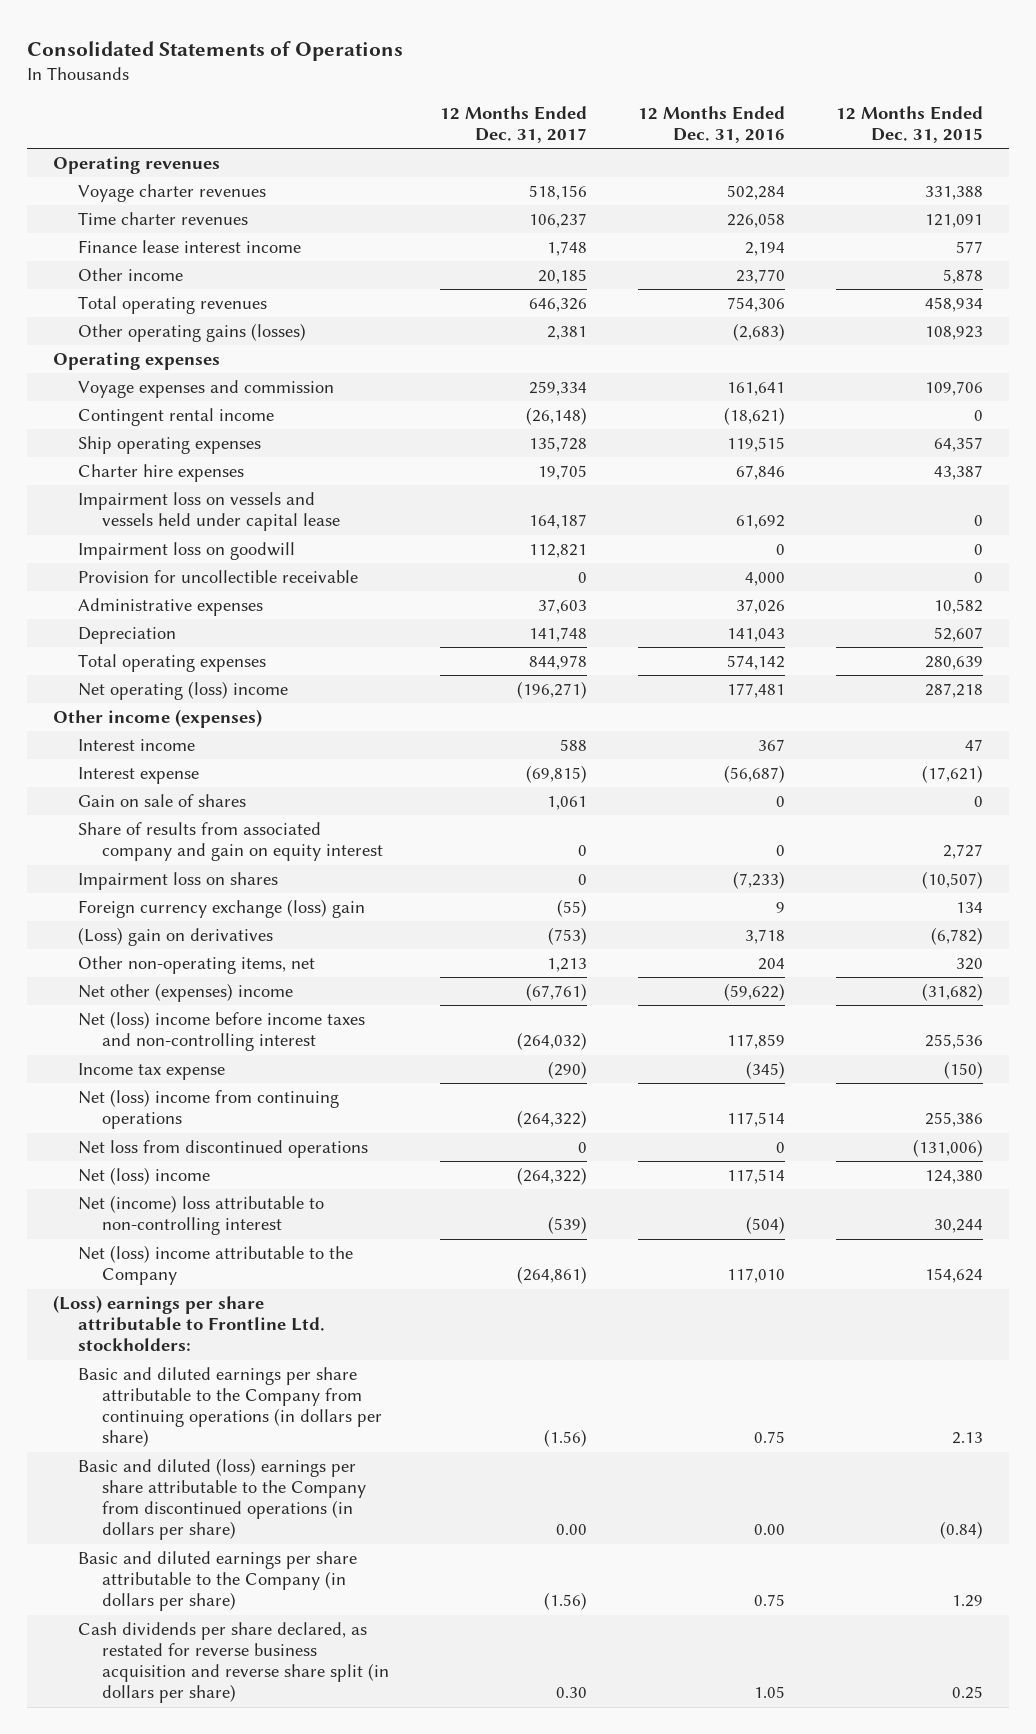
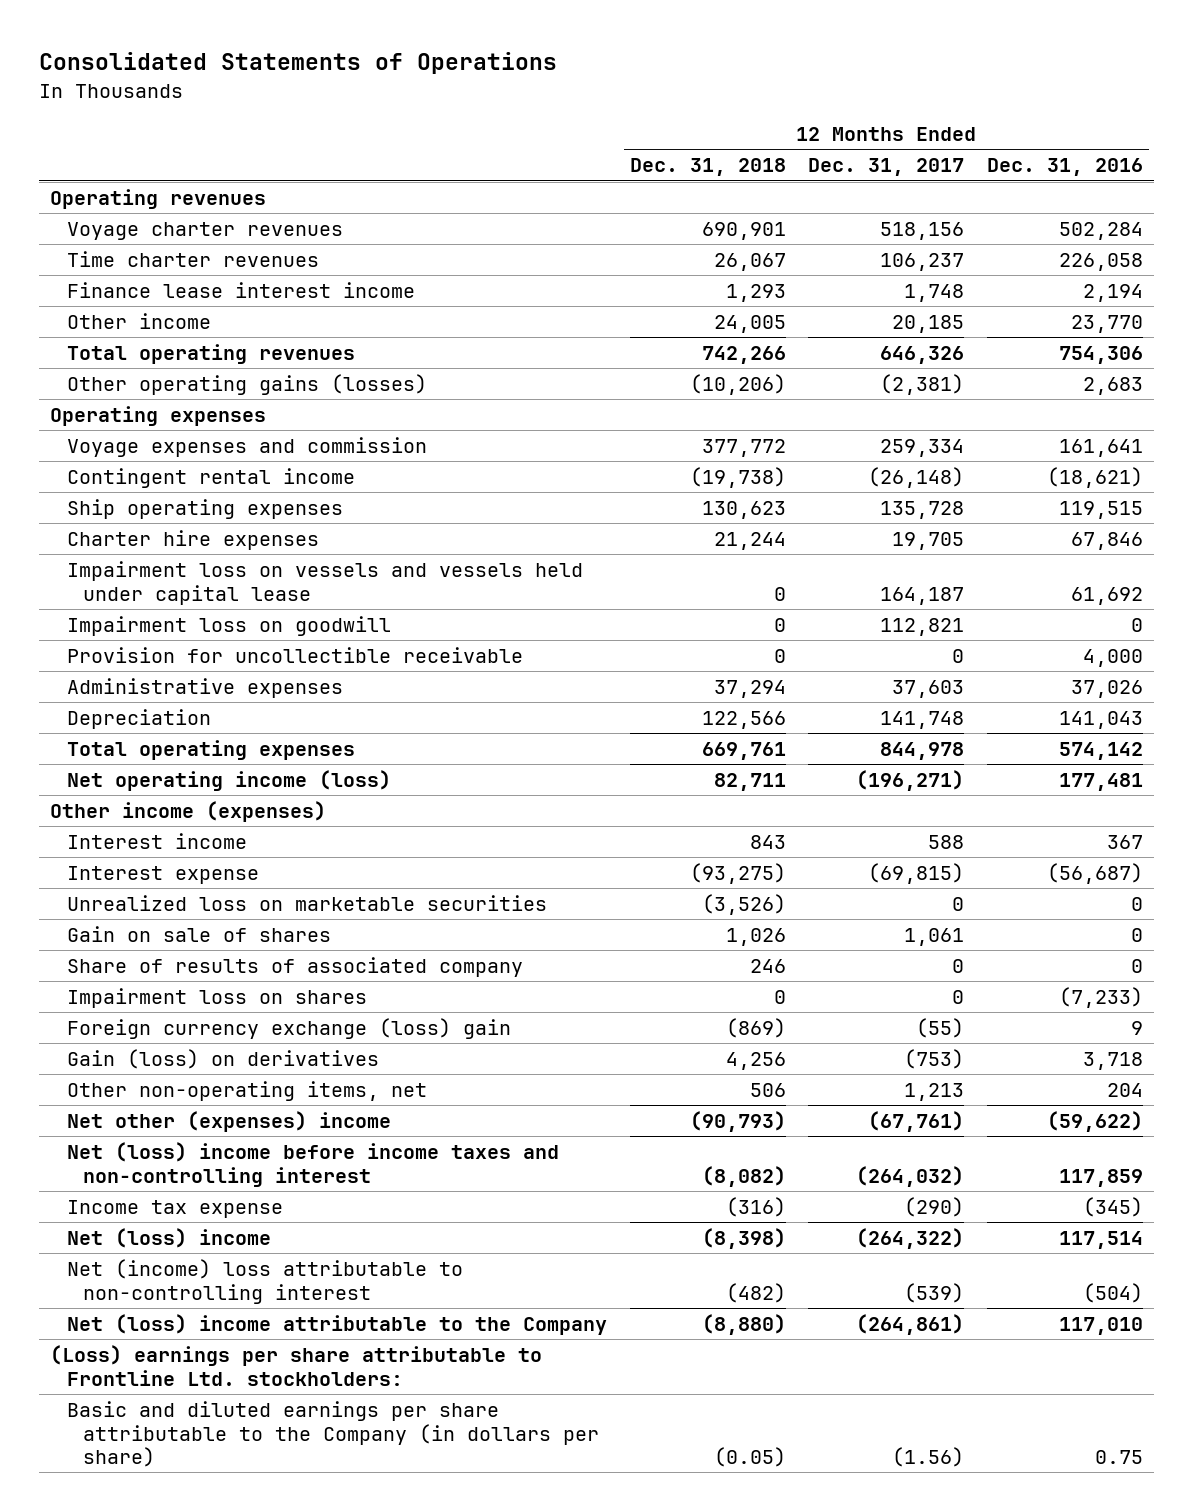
[836,105,984,143] 12 Months Ended Dec. 31, 2015 -> none
none -> [629,158,786,177] Dec. 31, 2018
[547,326,588,341] 2,381 -> [880,374,965,396] (2,381)
[733,323,786,342] (2,683) -> [1083,377,1144,396] 2,683
[77,681,288,701] Net operating (loss) income -> [66,770,391,792] Net operating income (loss)
none -> [66,895,547,912] Unrealized loss on marketable securities
[77,822,384,862] Share of results from associated company and gain on equity interest -> [66,957,523,978] Share of results of associated company
[77,927,273,947] (Loss) gain on derivatives -> [66,1049,379,1070] Gain (loss) on derivatives
[77,1089,339,1130] Net (loss) income from continuing operations -> none
[77,1140,368,1159] Net loss from discontinued operations -> none
[77,1367,383,1448] Basic and diluted earnings per share attributable to the Company from continuing operations (in dollars per share) -> none
[77,1458,367,1541] Basic and diluted (loss) earnings per share attributable to the Company from discontinued operations (in dollars per share) -> none
[77,1622,390,1704] Cash dividends per share declared, as restated for reverse business acquisition and reverse share split (in dollars per share) -> none

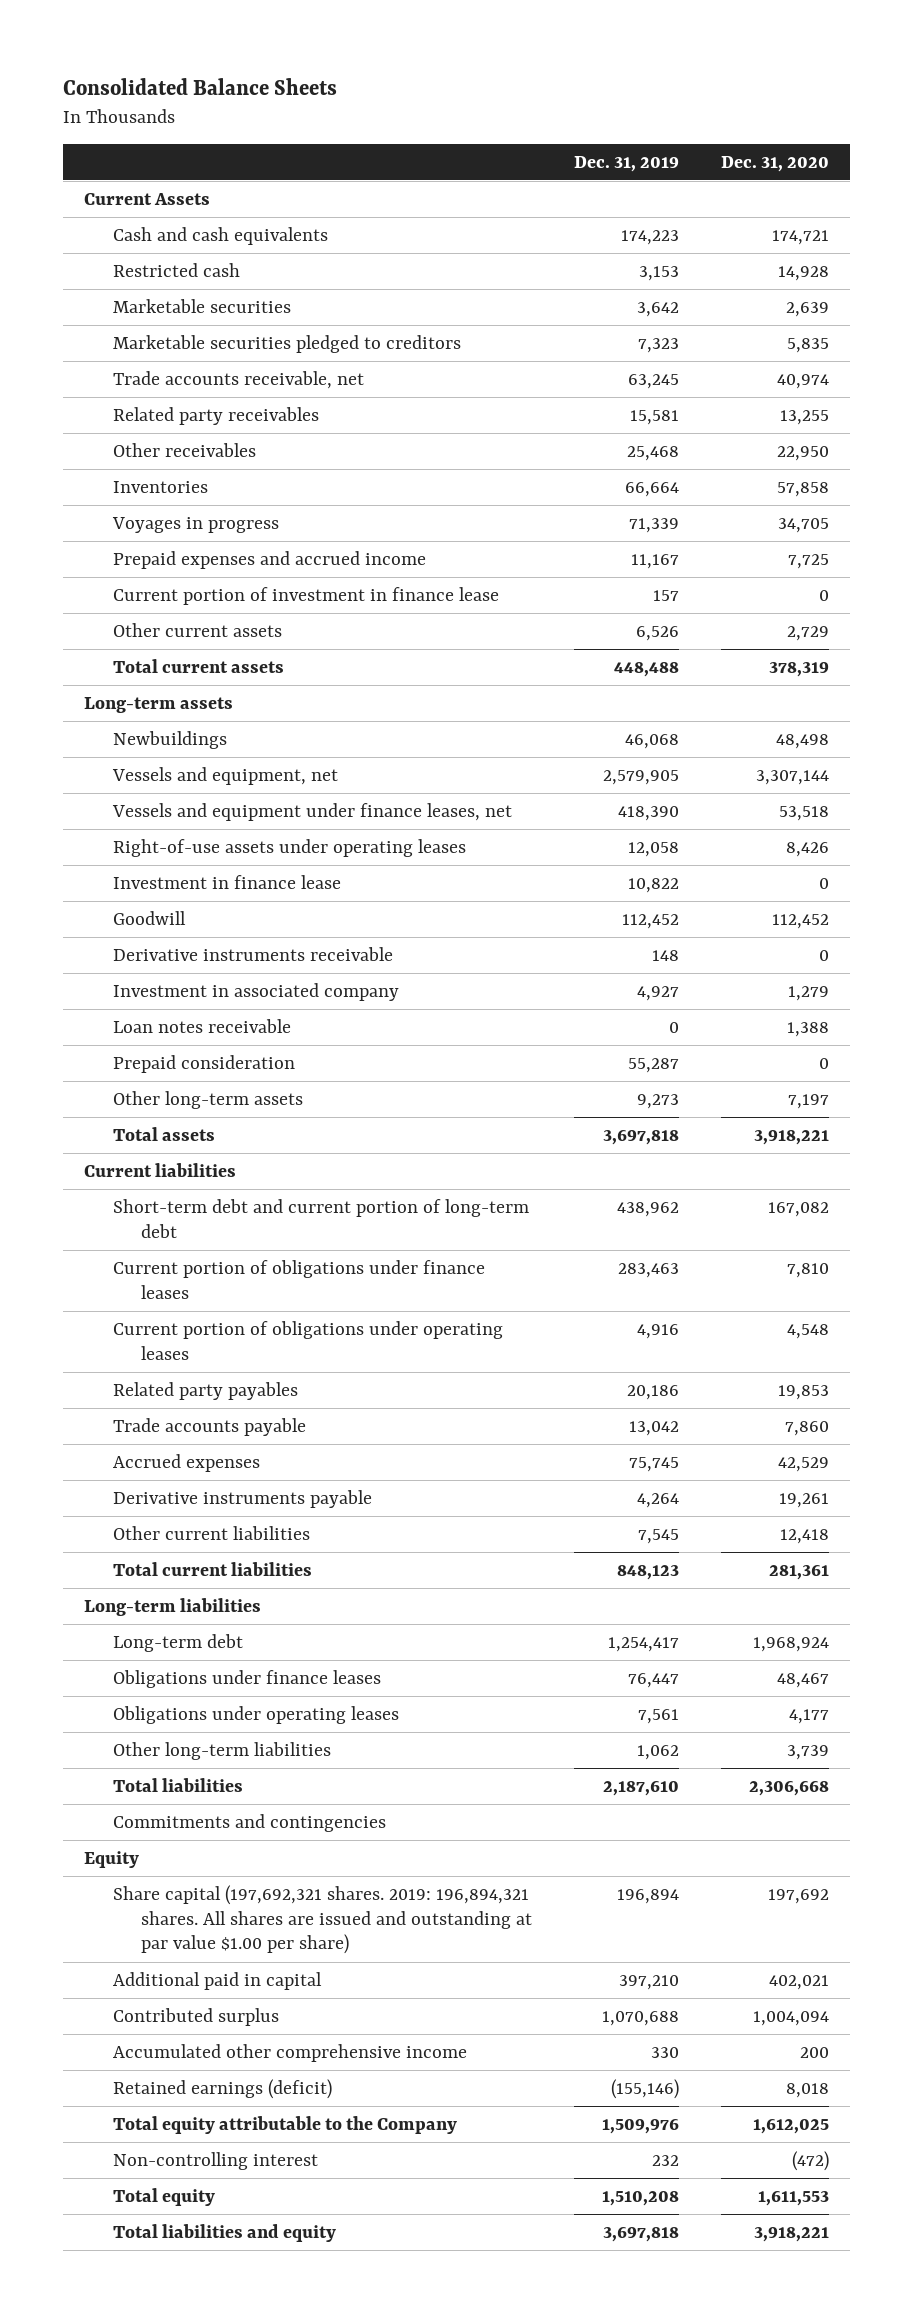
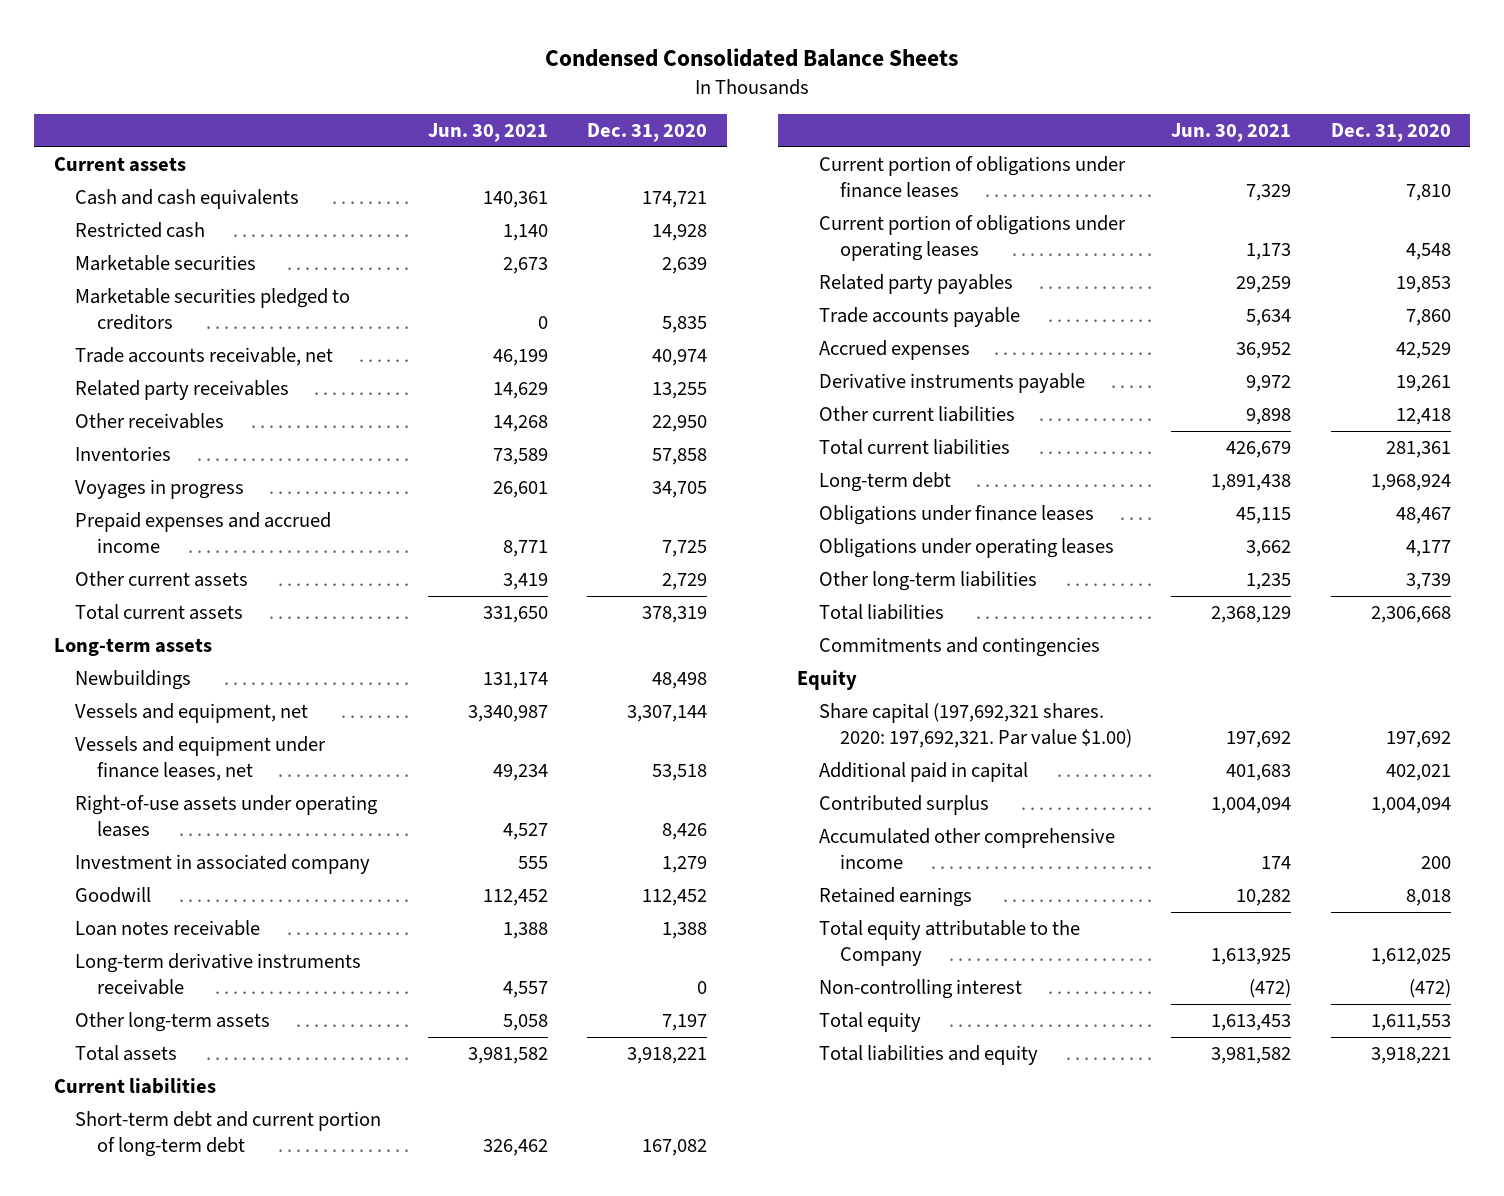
[63,78,338,96] Consolidated Balance Sheets -> [545,47,959,67] Condensed Consolidated Balance Sheets
[574,155,680,172] Dec. 31, 2019 -> none
none -> [428,123,549,143] Jun. 30, 2021
[84,192,211,205] Current Assets -> [53,157,186,173] Current assets
[112,586,499,605] Current portion of investment in finance lease -> none
[112,874,341,889] Investment in finance lease -> none
[112,946,393,961] Derivative instruments receivable -> none
[112,910,186,925] Goodwill -> [75,887,152,904] Goodwill
[112,1054,295,1073] Prepaid consideration -> none
none -> [75,953,362,995] Long-term derivative instruments receivable
[84,1597,262,1616] Long-term liabilities -> none
[112,1884,533,1955] Share capital (197,692,321 shares. 2019: 196,894,321 shares. All shares are issued and outstanding at par value $1.00 per share) -> [818,703,1133,748] Share capital (197,692,321 shares. 2020: 197,692,321. Par value $1.00)
[112,2078,332,2099] Retained earnings (deficit) -> [818,887,972,908] Retained earnings

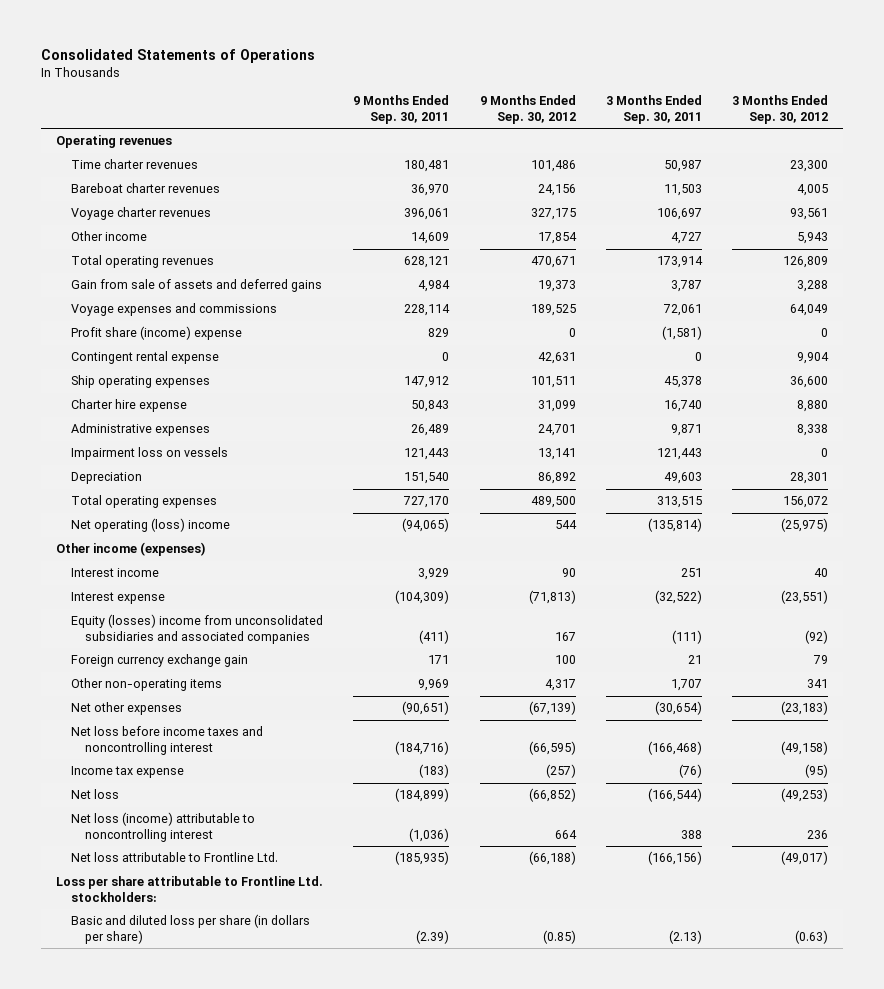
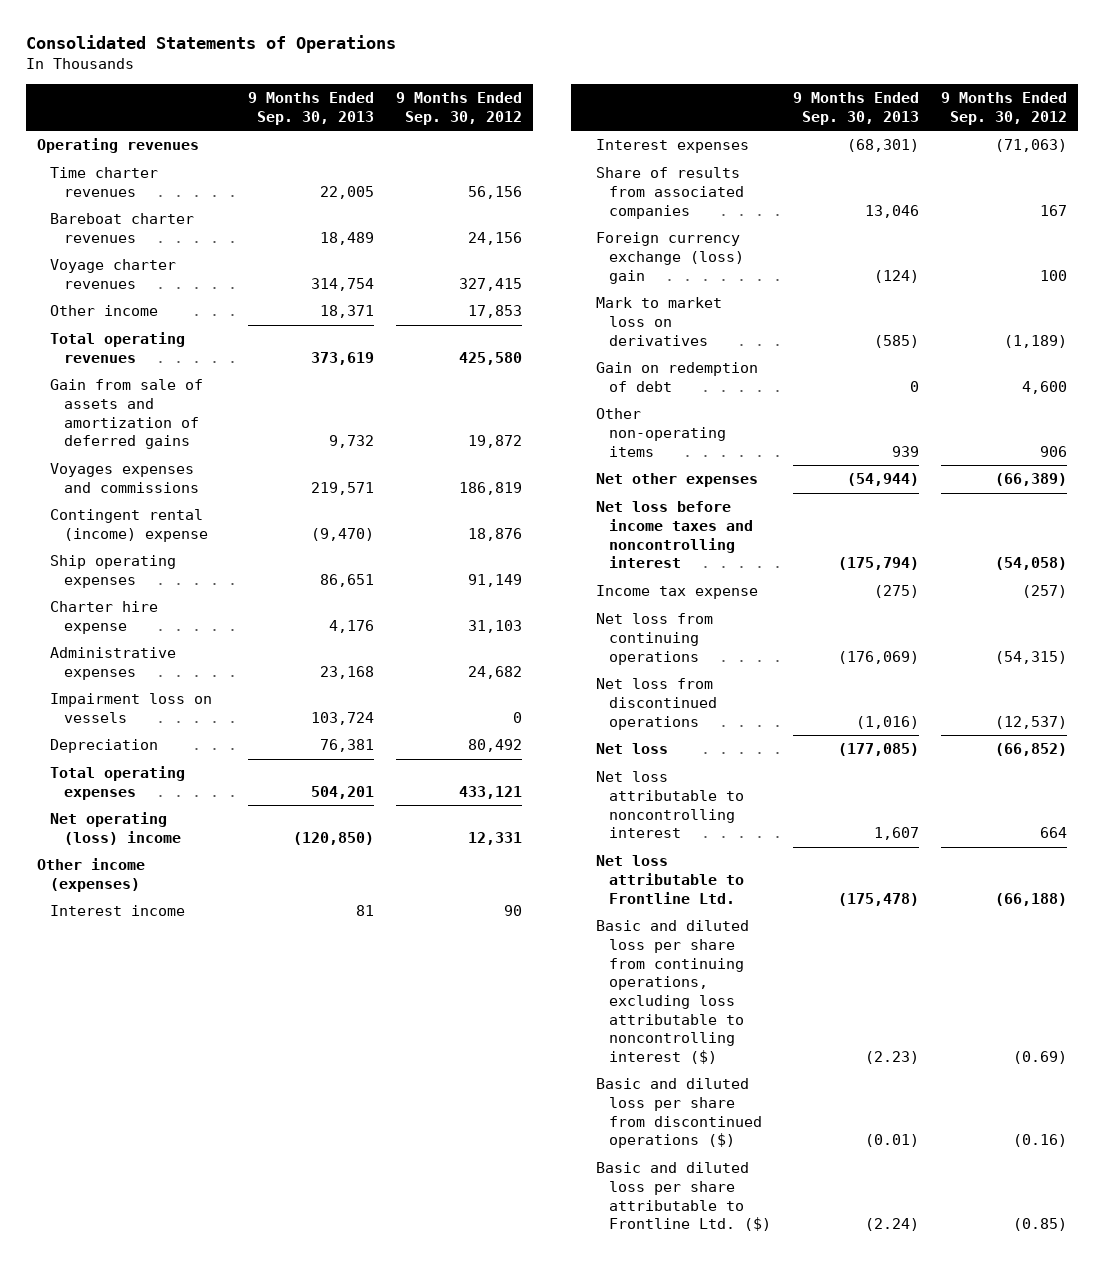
[353,95,450,124] 9 Months Ended Sep. 30, 2011 -> none
[605,95,702,124] 3 Months Ended Sep. 30, 2011 -> none
[731,95,828,124] 3 Months Ended Sep. 30, 2012 -> none
none -> [248,92,375,125] 9 Months Ended Sep. 30, 2013
[530,160,576,173] 101,486 -> [468,186,523,200] 56,156
[70,326,242,341] Profit share (income) expense -> none
[530,208,576,221] 327,175 -> [459,278,523,292] 327,415
[537,232,577,245] 17,854 -> [468,305,523,319] 17,853
[530,256,576,269] 470,671 -> [459,352,523,366] 425,580
[70,279,322,293] Gain from sale of assets and deferred gains -> [50,379,204,450] Gain from sale of assets and amortization of deferred gains
[537,280,576,293] 19,373 -> [468,435,523,449] 19,872
[70,303,277,317] Voyage expenses and commissions -> [50,463,200,494] Voyages expenses and commissions
[530,304,576,317] 189,525 -> [459,482,523,496] 186,819
[70,351,219,365] Contingent rental expense -> [50,509,209,543] Contingent rental (income) expense
[537,352,576,365] 42,631 -> [468,528,523,542] 18,876
[530,376,576,389] 101,511 -> [468,574,523,588] 91,149
[537,400,576,413] 31,099 -> [468,620,523,634] 31,103
[537,424,576,437] 24,701 -> [468,666,523,680] 24,682
[537,448,576,461] 13,141 -> [513,712,523,724] 0
[537,472,576,485] 86,892 -> [468,739,523,753] 80,492
[530,496,576,509] 489,500 -> [459,786,523,800] 433,121
[554,520,577,530] 544 -> [468,832,523,846] 12,331
[70,592,165,605] Interest expense -> [595,139,749,154] Interest expenses
[528,590,576,605] (71,813) -> [995,139,1068,153] (71,063)
[70,614,323,644] Equity (losses) income from unconsolidated subsidiaries and associated companies -> [595,167,745,219] Share of results from associated companies
[70,654,248,668] Foreign currency exchange gain -> [595,232,745,284] Foreign currency exchange (loss) gain
none -> [595,297,722,346] Mark to market loss on derivatives
none -> [595,362,758,393] Gain on redemption of debt
[544,679,576,692] 4,317 -> [1040,445,1068,457] 906
[528,701,576,716] (67,139) -> [995,473,1068,487] (66,389)
[528,740,576,755] (66,595) -> [995,557,1068,571] (54,058)
none -> [595,613,713,665] Net loss from continuing operations
none -> [595,678,718,730] Net loss from discontinued operations
[70,812,255,842] Net loss (income) attributable to noncontrolling interest -> [595,771,745,839] Net loss attributable to noncontrolling interest
[56,876,324,902] Loss per share attributable to Frontline Ltd. stockholders: -> none
none -> [595,920,749,1064] Basic and diluted loss per share from continuing operations, excluding loss attributable to noncontrolling interest ($)
none -> [595,1078,763,1149] Basic and diluted loss per share from discontinued operations ($)
[70,914,310,944] Basic and diluted loss per share (in dollars per share) -> [595,1162,772,1232] Basic and diluted loss per share attributable to Frontline Ltd. ($)

